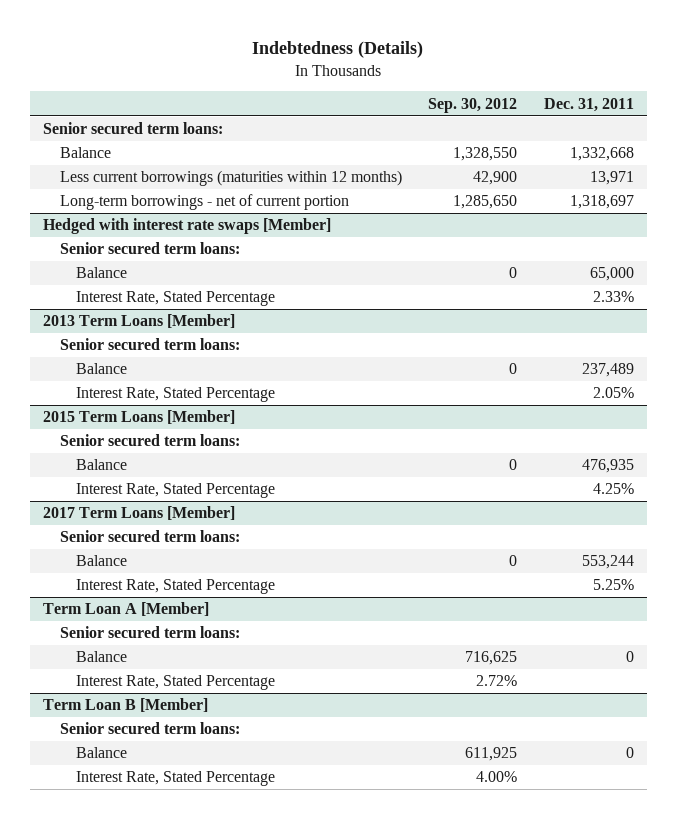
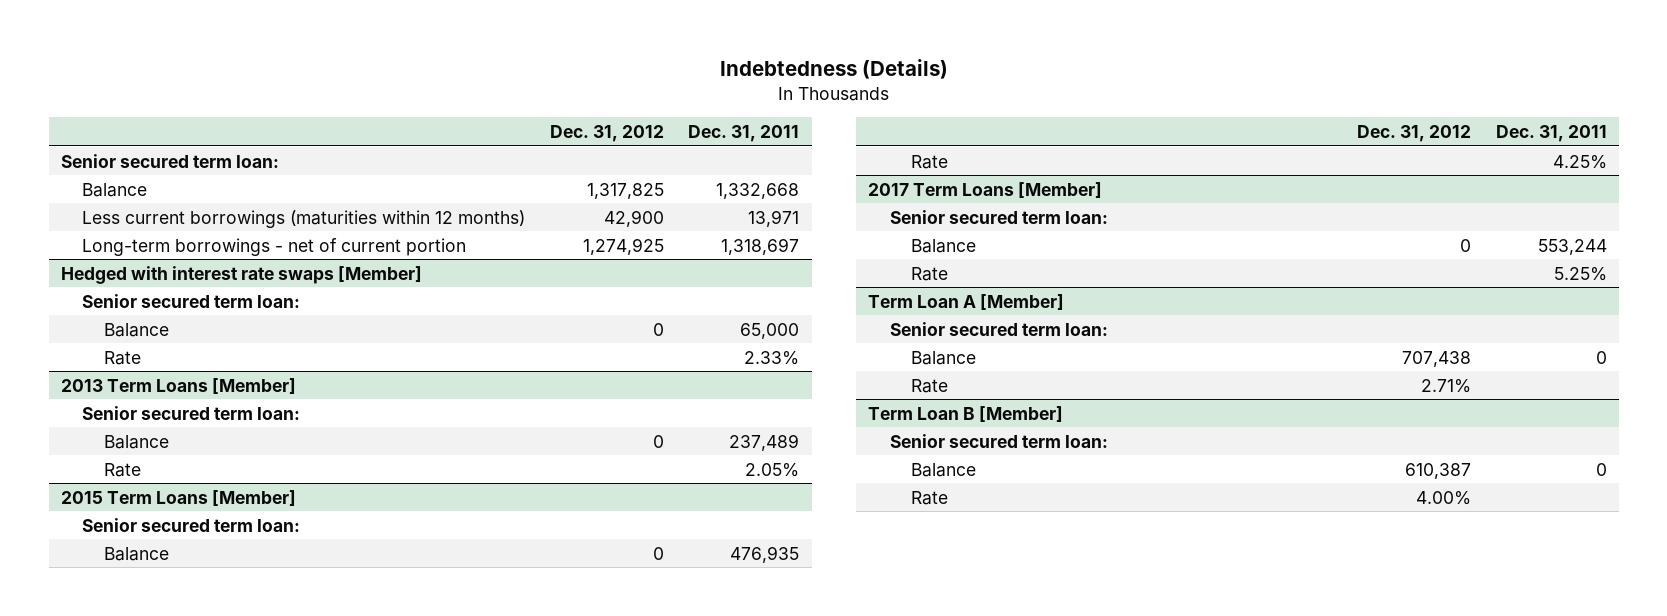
[428,97,518,113] Sep. 30, 2012 -> none
none -> [549,125,664,143] Dec. 31, 2012
[42,122,223,135] Senior secured term loans: -> [60,153,279,168] Senior secured term loan:
[59,242,240,255] Senior secured term loans: -> [82,293,301,308] Senior secured term loan:
[76,291,276,307] Interest Rate, Stated Percentage -> [103,350,141,365] Rate
[59,338,240,351] Senior secured term loans: -> [82,405,301,420] Senior secured term loan:
[76,387,276,403] Interest Rate, Stated Percentage -> [103,462,141,477] Rate
[59,434,240,447] Senior secured term loans: -> [82,517,301,532] Senior secured term loan:
[76,483,276,499] Interest Rate, Stated Percentage -> [911,154,949,169] Rate
[59,530,240,543] Senior secured term loans: -> [889,209,1108,224] Senior secured term loan:
[76,579,276,595] Interest Rate, Stated Percentage -> [911,266,949,281] Rate
[59,626,240,639] Senior secured term loans: -> [889,321,1108,336] Senior secured term loan:
[76,675,276,691] Interest Rate, Stated Percentage -> [911,378,949,393] Rate
[59,722,240,735] Senior secured term loans: -> [889,433,1108,448] Senior secured term loan:
[76,771,276,787] Interest Rate, Stated Percentage -> [911,490,949,505] Rate

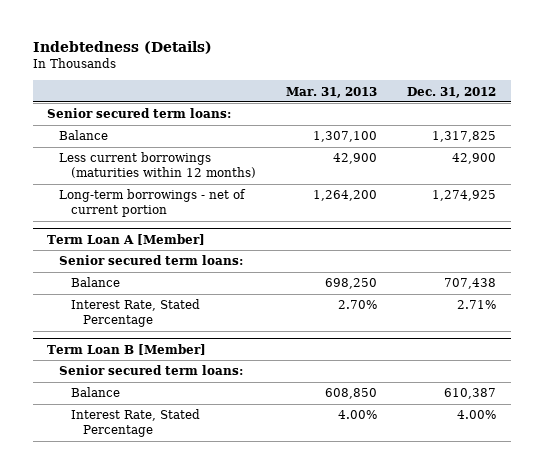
[688,125,800,143] Dec. 31, 2011 -> none
none -> [285,86,377,98] Mar. 31, 2013
[60,153,279,168] Senior secured term loan: -> [47,108,232,119] Senior secured term loans:
[60,265,422,284] Hedged with interest rate swaps [Member] -> none
[82,293,301,308] Senior secured term loan: -> none
[103,322,169,337] Balance -> none
[103,350,141,365] Rate -> none
[60,377,296,394] 2013 Term Loans [Member] -> none
[82,405,301,420] Senior secured term loan: -> none
[103,434,169,449] Balance -> none
[103,462,141,477] Rate -> none
[60,489,296,506] 2015 Term Loans [Member] -> none
[82,517,301,532] Senior secured term loan: -> none
[103,546,169,561] Balance -> none
[911,154,949,169] Rate -> none
[868,181,1103,198] 2017 Term Loans [Member] -> none
[889,209,1108,224] Senior secured term loan: -> none
[911,238,977,253] Balance -> none
[911,266,949,281] Rate -> none
[889,321,1108,336] Senior secured term loan: -> [59,255,244,266] Senior secured term loans:
[911,378,949,393] Rate -> [71,299,201,328] Interest Rate, Stated Percentage
[889,433,1108,448] Senior secured term loan: -> [59,365,244,376] Senior secured term loans:
[911,490,949,505] Rate -> [71,409,201,438] Interest Rate, Stated Percentage

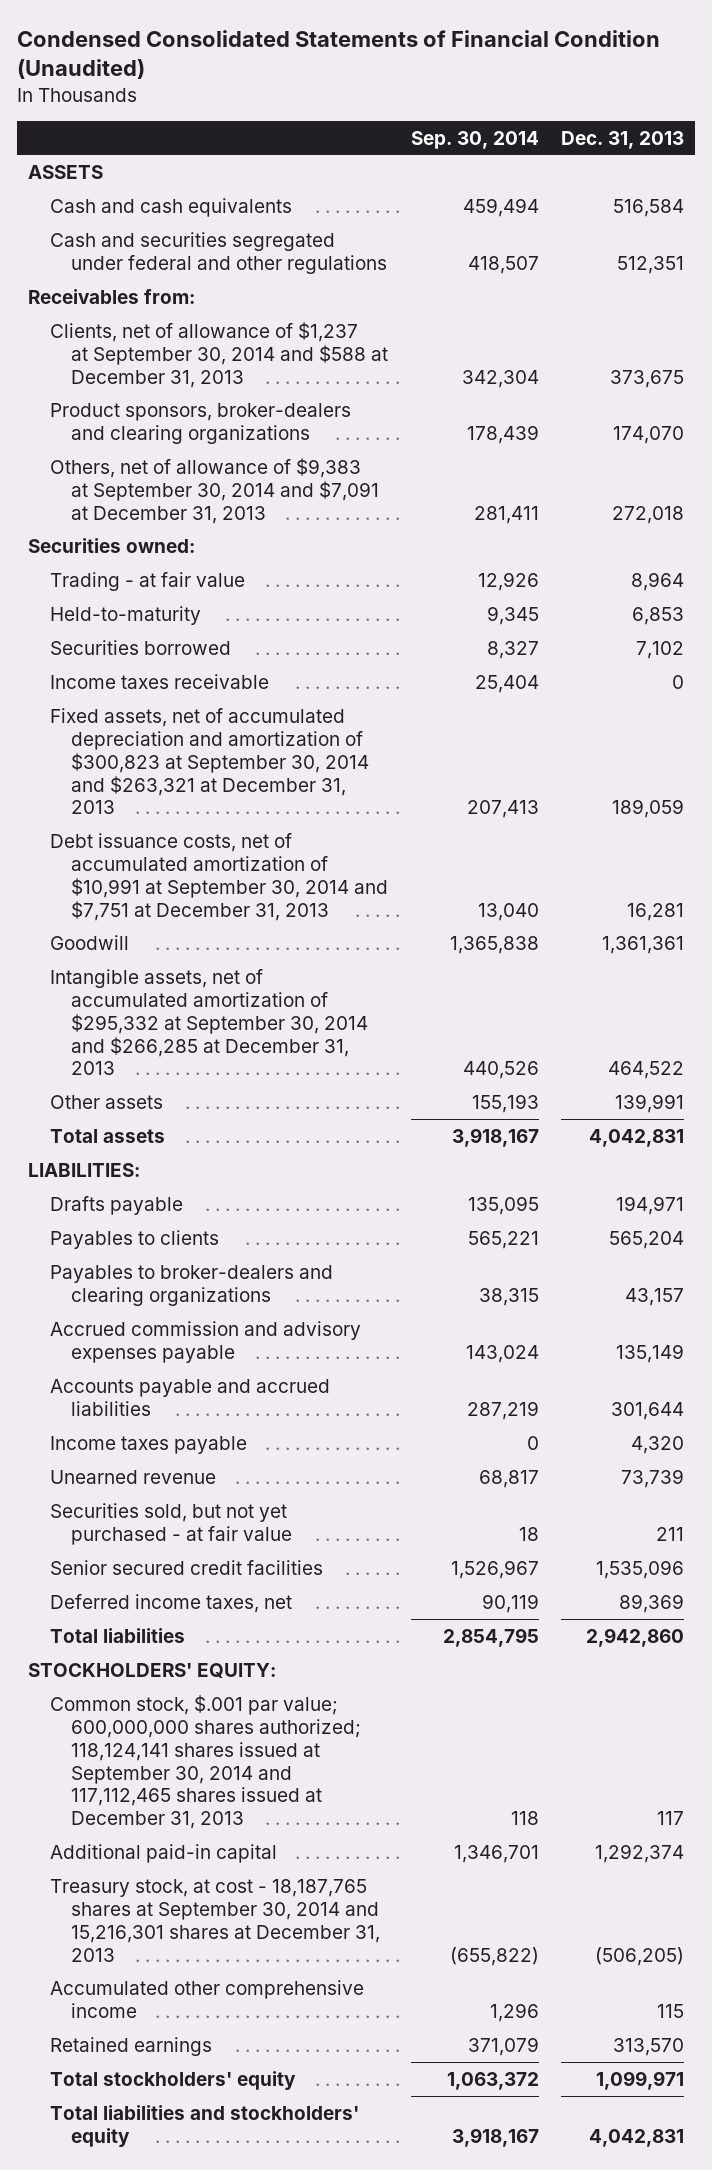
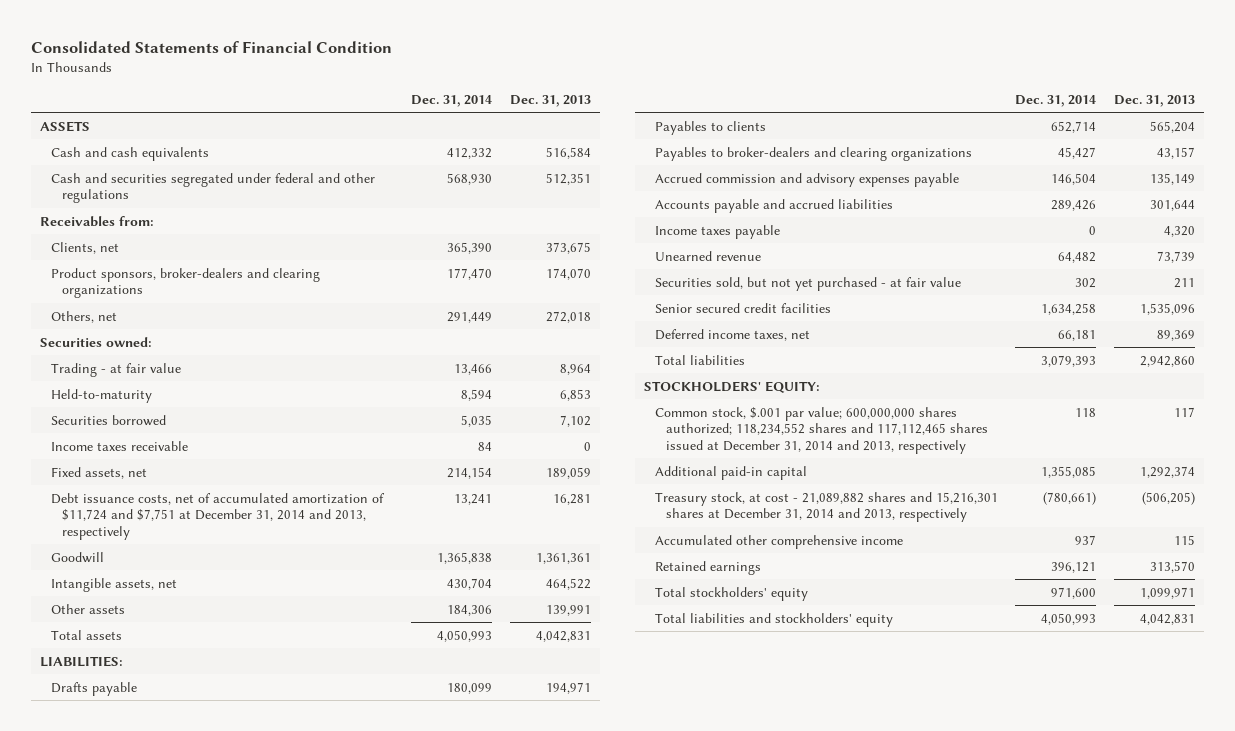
[17,29,661,80] Condensed Consolidated Statements of Financial Condition (Unaudited) -> [31,41,393,54] Consolidated Statements of Financial Condition
[410,130,539,149] Sep. 30, 2014 -> none
none -> [411,95,493,108] Dec. 31, 2014
[49,321,389,388] Clients, net of allowance of $1,237 at September 30, 2014 and $588 at December 31, 2013 -> [50,241,119,254] Clients, net
[49,457,380,524] Others, net of allowance of $9,383 at September 30, 2014 and $7,091 at December 31, 2013 -> [50,310,117,323] Others, net
[49,707,370,815] Fixed assets, net of accumulated depreciation and amortization of $300,823 at September 30, 2014 and $263,321 at December 31, 2013 -> [50,466,147,479] Fixed assets, net
[49,832,389,921] Debt issuance costs, net of accumulated amortization of $10,991 at September 30, 2014 and $7,751 at December 31, 2013 -> [50,492,385,540] Debt issuance costs, net of accumulated amortization of $11,724 and $7,751 at December 31, 2014 and 2013, respectively
[49,968,369,1076] Intangible assets, net of accumulated amortization of $295,332 at September 30, 2014 and $266,285 at December 31, 2013 -> [50,577,177,592] Intangible assets, net
[49,1694,362,1830] Common stock, $.001 par value; 600,000,000 shares authorized; 118,124,141 shares issued at September 30, 2014 and 117,112,465 shares issued at December 31, 2013 -> [654,406,989,454] Common stock, $.001 par value; 600,000,000 shares authorized; 118,234,552 shares and 117,112,465 shares issued at December 31, 2014 and 2013, respectively
[49,1878,381,1962] Treasury stock, at cost - 18,187,765 shares at September 30, 2014 and 15,216,301 shares at December 31, 2013 -> [654,491,998,523] Treasury stock, at cost - 21,089,882 shares and 15,216,301 shares at December 31, 2014 and 2013, respectively

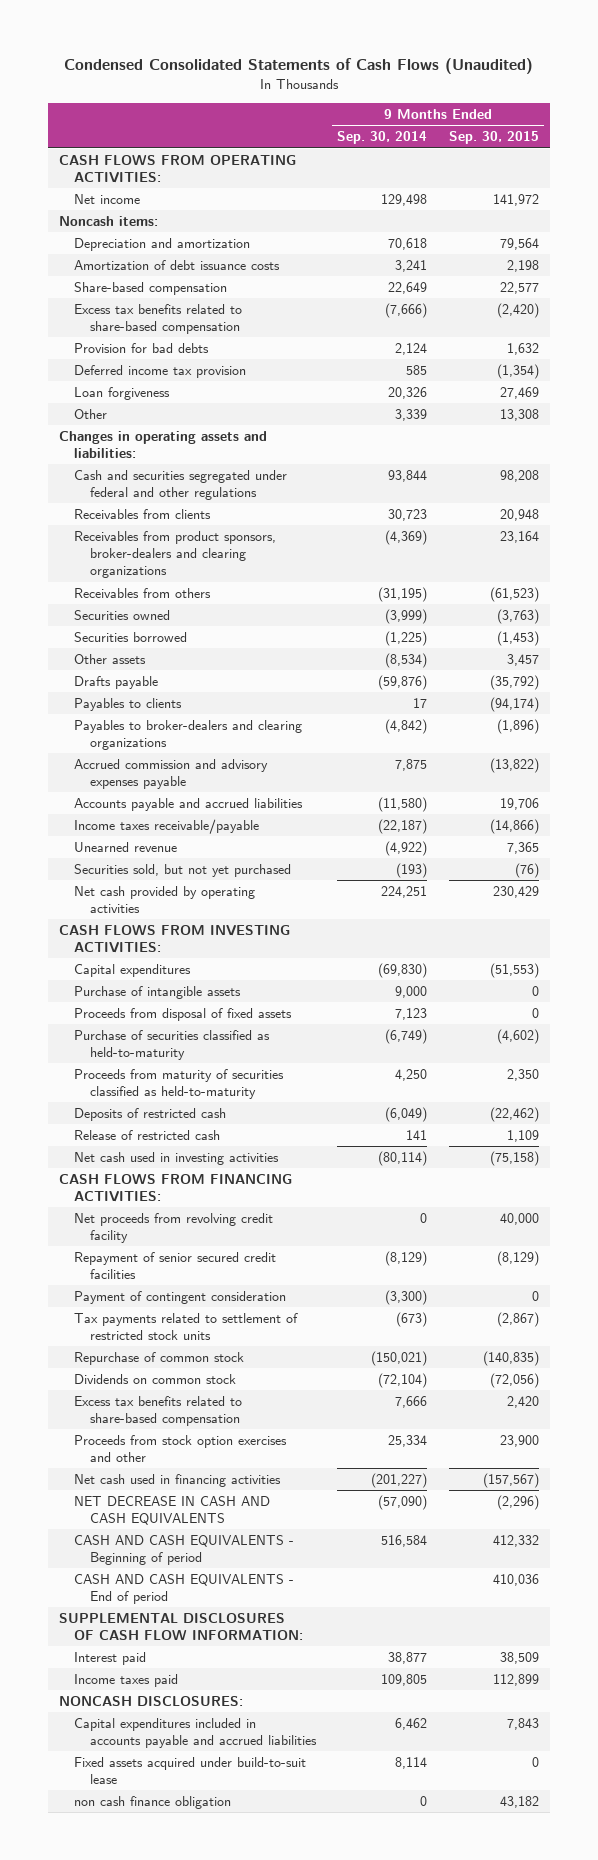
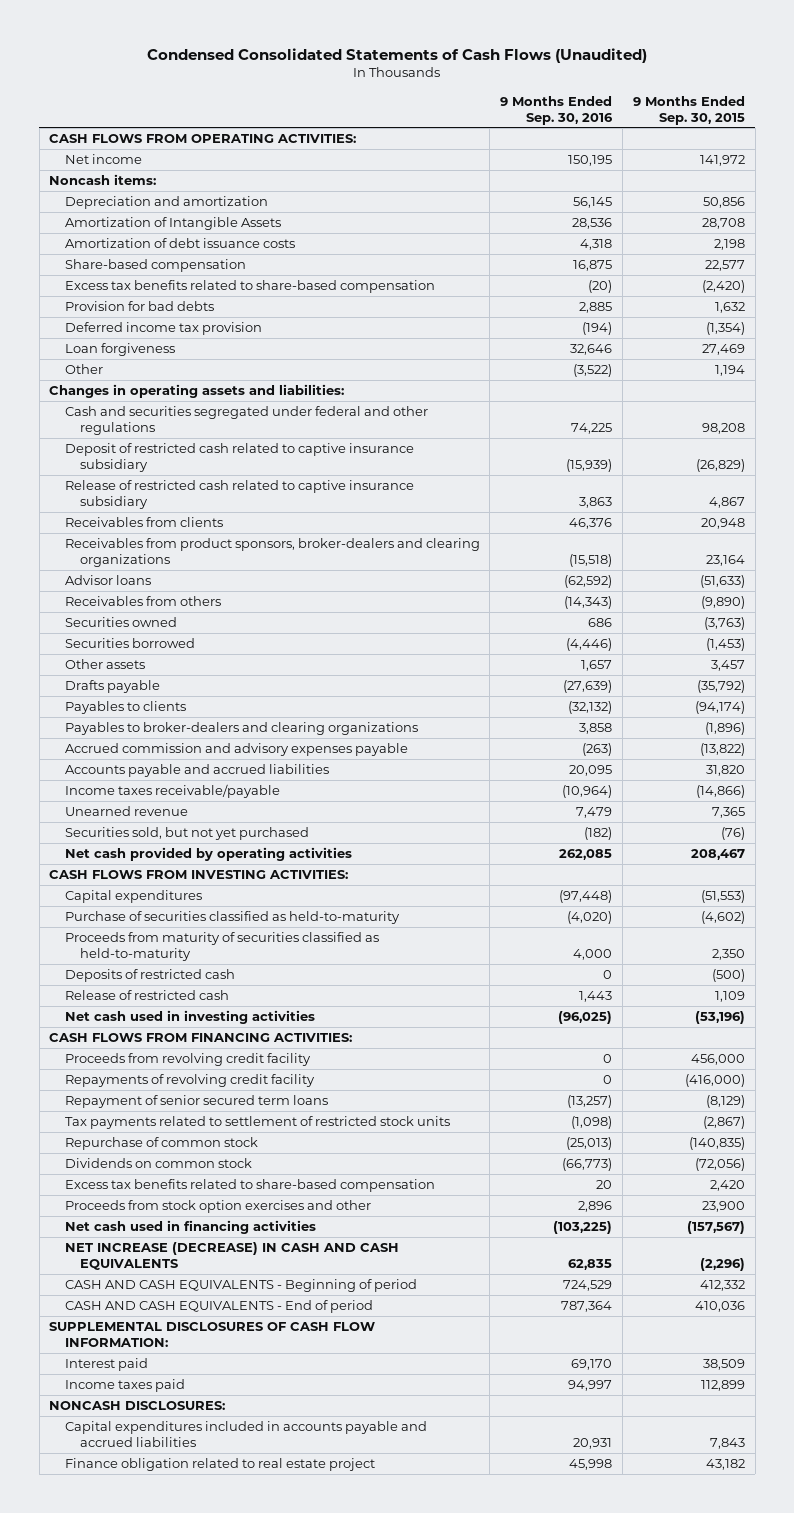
[337,131,428,145] Sep. 30, 2014 -> none
none -> [500,95,614,125] 9 Months Ended Sep. 30, 2016
[499,237,539,250] 79,564 -> [702,197,745,209] 50,856
none -> [64,217,281,231] Amortization of Intangible Assets
[499,408,539,421] 13,308 -> [714,365,745,377] 1,194
none -> [64,443,414,473] Deposit of restricted cash related to captive insurance subsidiary
none -> [64,480,414,510] Release of restricted cash related to captive insurance subsidiary
none -> [64,575,151,586] Advisor loans
[489,586,539,602] (61,523) -> [700,596,745,610] (9,890)
[499,797,539,810] 19,706 -> [705,765,745,777] 31,820
[492,885,539,898] 230,429 -> [690,849,745,861] 208,467
[74,985,242,999] Purchase of intangible assets -> none
[74,1007,293,1021] Proceeds from disposal of fixed assets -> none
[489,1106,539,1122] (22,462) -> [711,969,745,983] (500)
[489,1150,539,1166] (75,158) -> [694,1011,745,1025] (53,196)
[74,1290,287,1304] Payment of contingent consideration -> none
[74,1212,274,1244] Net proceeds from revolving credit facility -> [64,1053,311,1067] Proceeds from revolving credit facility
[499,1212,539,1225] 40,000 -> [690,1054,745,1066] 456,000
none -> [64,1074,315,1088] Repayments of revolving credit facility
[74,1251,277,1280] Repayment of senior secured credit facilities -> [64,1095,328,1109] Repayment of senior secured term loans
[74,1495,271,1526] NET DECREASE IN CASH AND CASH EQUIVALENTS -> [64,1242,399,1271] NET INCREASE (DECREASE) IN CASH AND CASH EQUIVALENTS
[74,1756,307,1785] Fixed assets acquired under build-to-suit lease -> none
[74,1795,232,1809] non cash finance obligation -> [64,1458,375,1472] Finance obligation related to real estate project

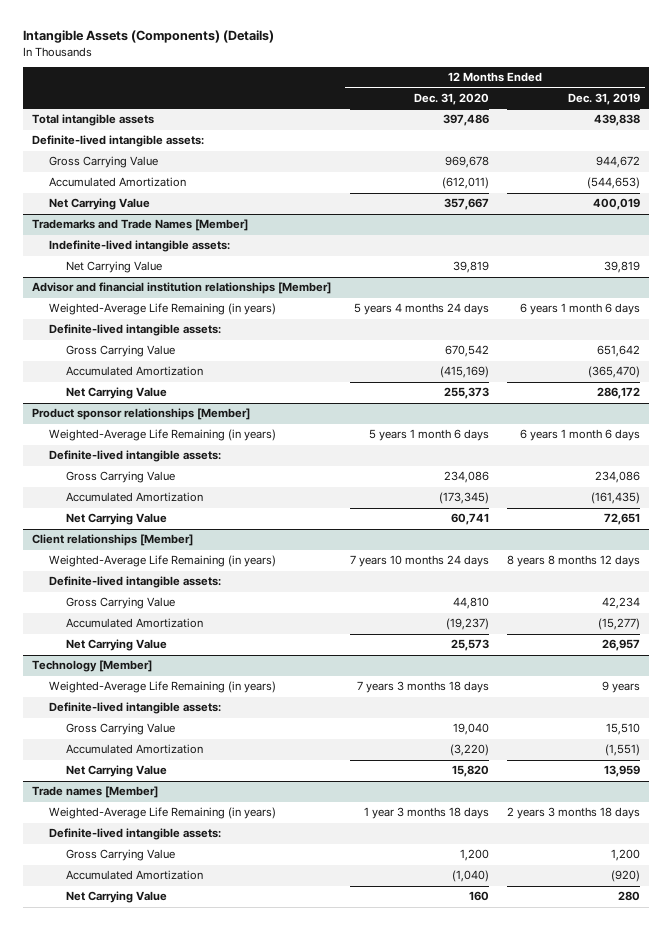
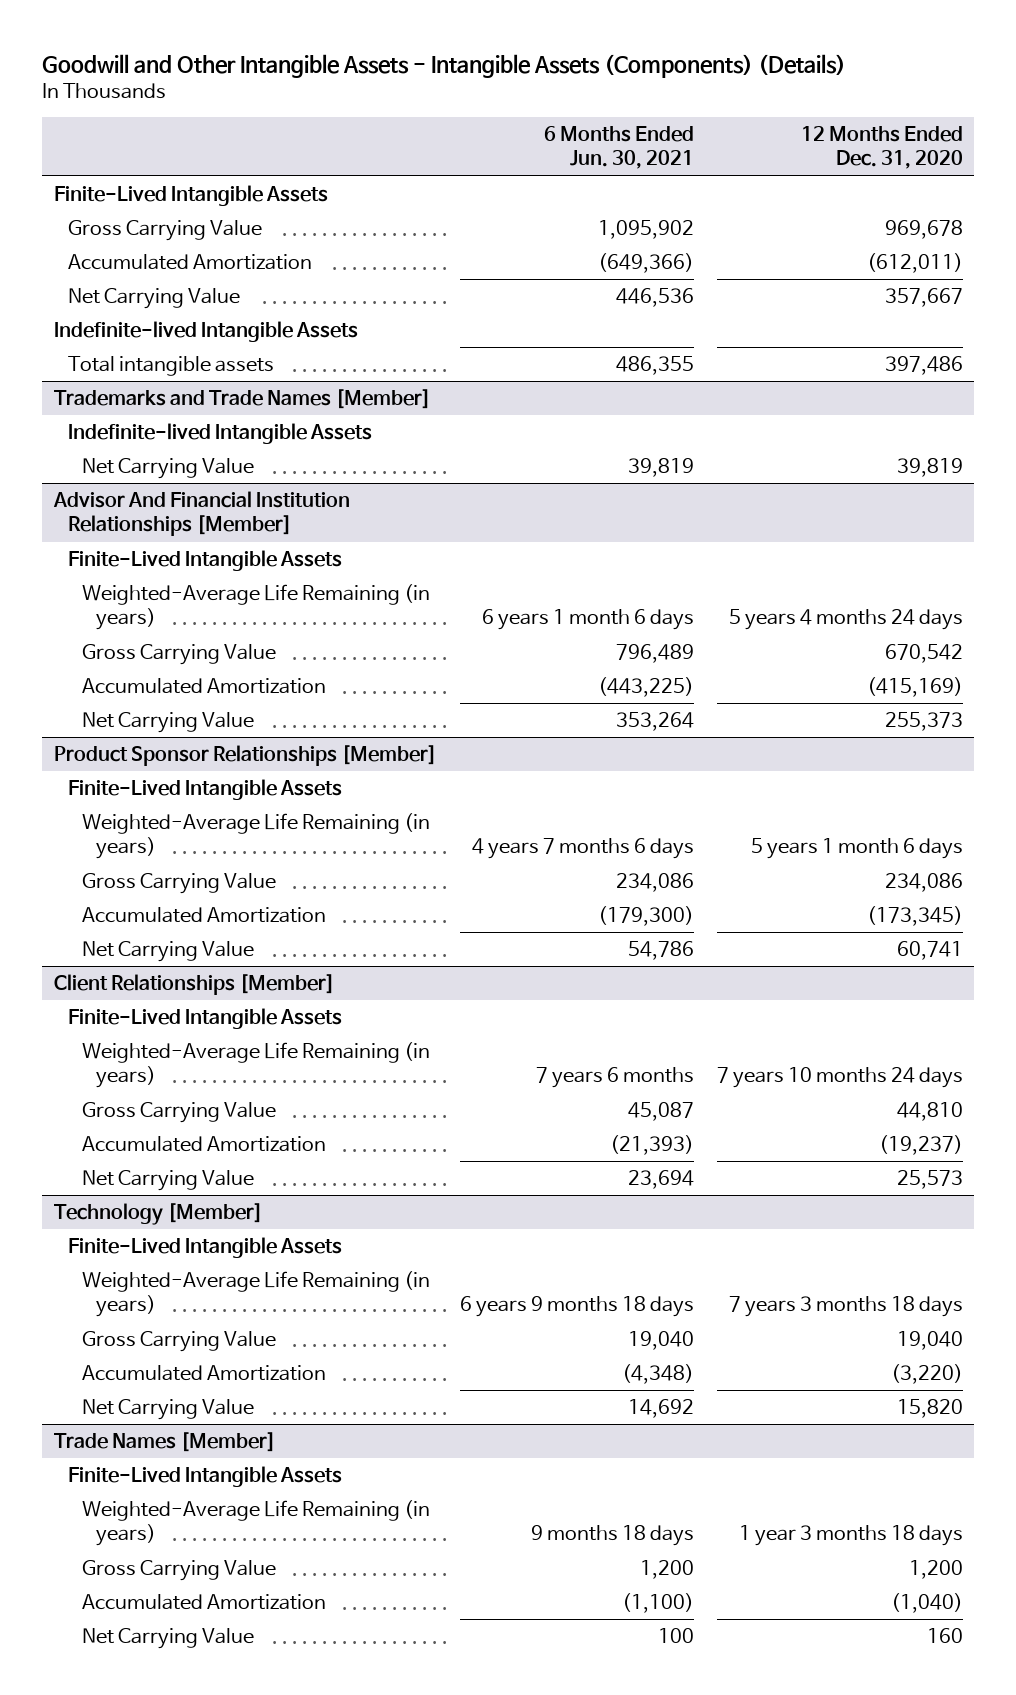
[22,30,274,44] Intangible Assets (Components) (Details) -> [41,53,846,78] Goodwill and Other Intangible Assets - Intangible Assets (Components) (Details)
[567,93,640,106] Dec. 31, 2019 -> none
none -> [543,126,694,170] 6 Months Ended Jun. 30, 2021
[32,135,205,148] Definite-lived intangible assets: -> [53,185,328,207] Finite-Lived Intangible Assets
none -> [53,321,358,343] Indefinite-lived Intangible Assets
[32,114,155,127] Total intangible assets -> [67,356,274,377] Total intangible assets
[49,240,231,253] Indefinite-lived intangible assets: -> [67,423,372,445] Indefinite-lived Intangible Assets
[32,282,332,295] Advisor and financial institution relationships [Member] -> [52,491,350,537] Advisor And Financial Institution Relationships [Member]
none -> [67,550,342,572] Finite-Lived Intangible Assets
[49,324,222,337] Definite-lived intangible assets: -> none
[32,408,251,421] Product sponsor relationships [Member] -> [53,745,437,767] Product Sponsor Relationships [Member]
none -> [67,779,342,801] Finite-Lived Intangible Assets
[49,450,222,463] Definite-lived intangible assets: -> none
[32,534,194,547] Client relationships [Member] -> [53,974,335,996] Client Relationships [Member]
none -> [67,1008,342,1030] Finite-Lived Intangible Assets
[49,576,222,589] Definite-lived intangible assets: -> none
none -> [67,1237,342,1259] Finite-Lived Intangible Assets
[49,702,222,715] Definite-lived intangible assets: -> none
[32,786,159,799] Trade names [Member] -> [53,1432,276,1453] Trade Names [Member]
none -> [67,1466,342,1488] Finite-Lived Intangible Assets
[49,828,222,841] Definite-lived intangible assets: -> none

